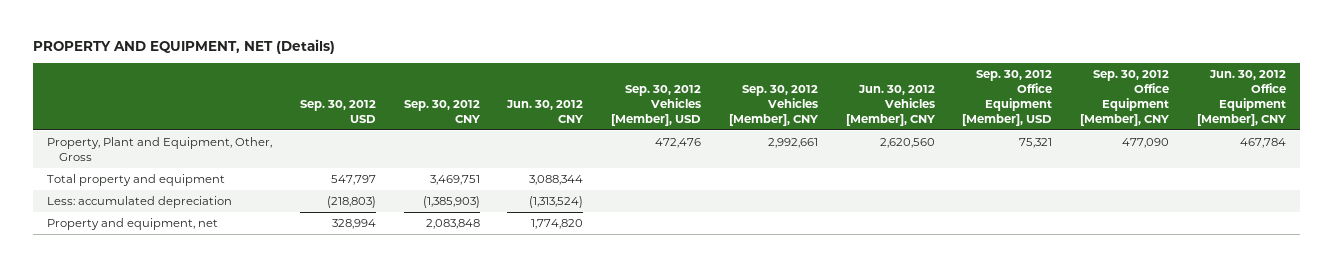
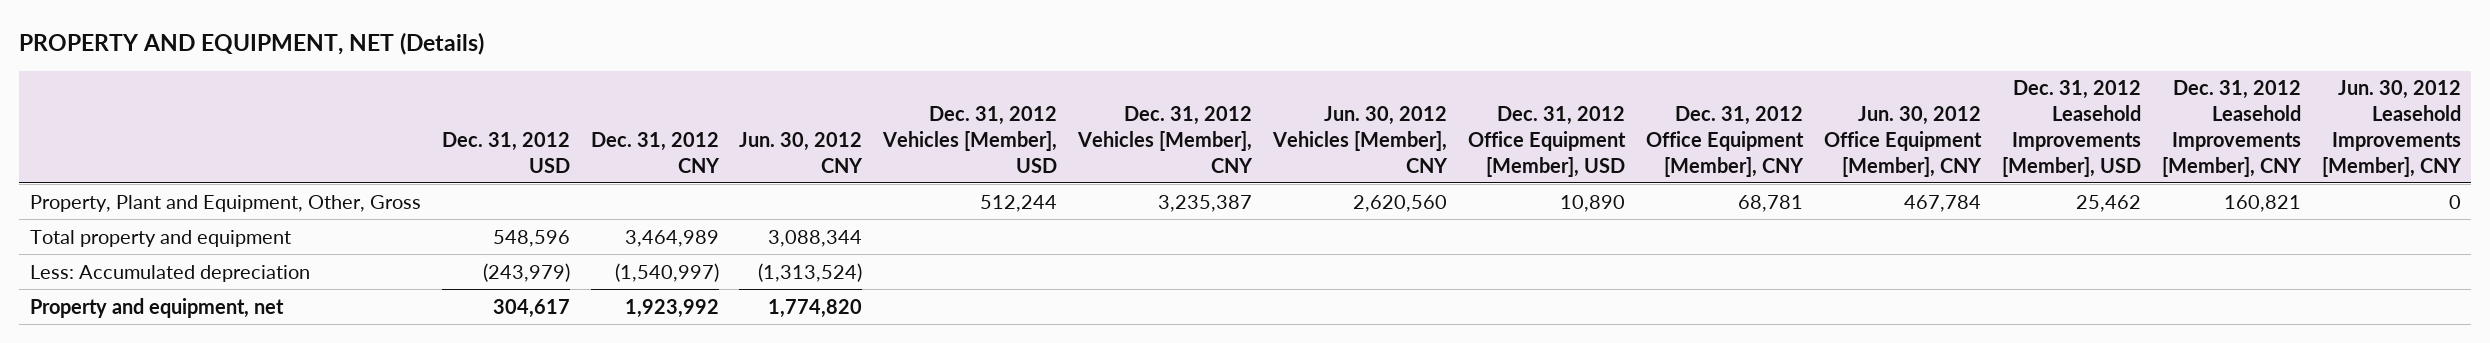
[299,99,376,123] Sep. 30, 2012 USD -> none
[403,99,480,123] Sep. 30, 2012 CNY -> none
[611,84,702,126] Sep. 30, 2012 Vehicles [Member], USD -> none
[728,84,818,126] Sep. 30, 2012 Vehicles [Member], CNY -> none
[962,69,1053,126] Sep. 30, 2012 Office Equipment [Member], USD -> none
[1080,69,1170,126] Sep. 30, 2012 Office Equipment [Member], CNY -> none
none -> [441,131,570,173] Dec. 31, 2012 USD
none -> [590,131,720,173] Dec. 31, 2012 CNY
none -> [882,106,1058,173] Dec. 31, 2012 Vehicles [Member], USD
none -> [1077,106,1254,173] Dec. 31, 2012 Vehicles [Member], CNY
none -> [1468,106,1627,177] Dec. 31, 2012 Office Equipment [Member], USD
none -> [1646,106,1805,177] Dec. 31, 2012 Office Equipment [Member], CNY
none -> [2001,80,2141,177] Dec. 31, 2012 Leasehold Improvements [Member], USD
none -> [2161,80,2302,177] Dec. 31, 2012 Leasehold Improvements [Member], CNY
none -> [2321,80,2462,177] Jun. 30, 2012 Leasehold Improvements [Member], CNY
[47,195,233,208] Less: accumulated depreciation -> [29,264,310,282] Less: Accumulated depreciation

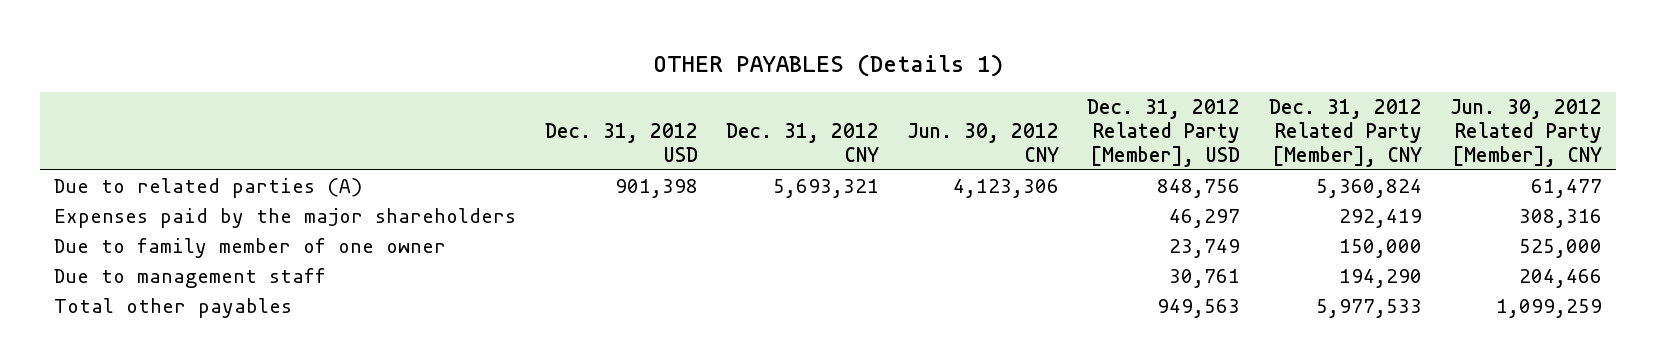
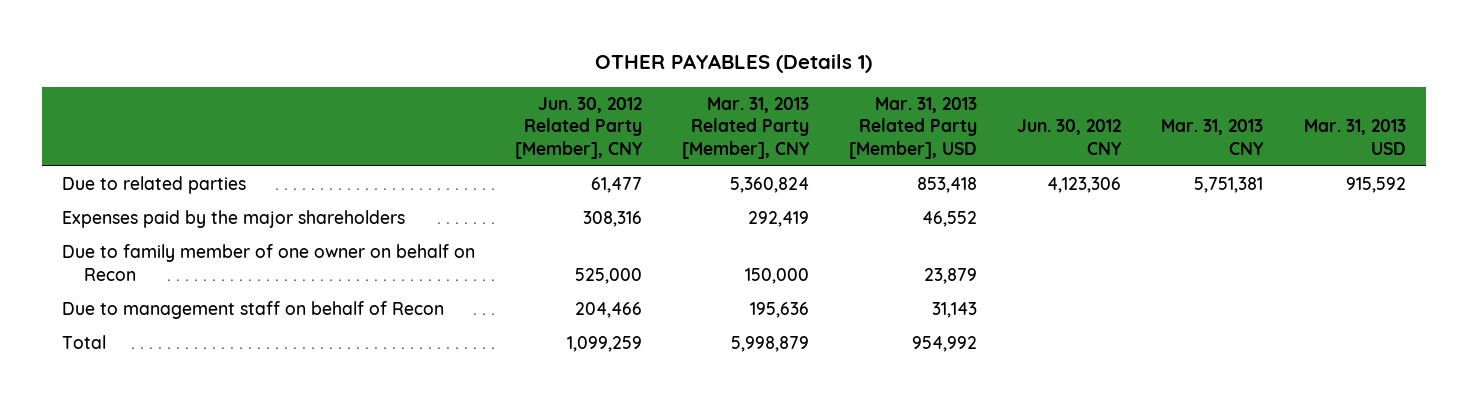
[544,123,698,162] Dec. 31, 2012 USD -> none
[725,123,879,162] Dec. 31, 2012 CNY -> none
[1087,99,1241,167] Dec. 31, 2012 Related Party [Member], USD -> none
[1268,99,1422,167] Dec. 31, 2012 Related Party [Member], CNY -> none
none -> [682,97,811,159] Mar. 31, 2013 Related Party [Member], CNY
none -> [849,97,978,159] Mar. 31, 2013 Related Party [Member], USD
none -> [1161,119,1265,155] Mar. 31, 2013 CNY
none -> [1303,119,1406,155] Mar. 31, 2013 USD
[54,178,363,199] Due to related parties (A) -> [61,176,246,195] Due to related parties
[54,238,447,259] Due to family member of one owner -> [61,244,475,281] Due to family member of one owner on behalf on Recon
[54,268,327,289] Due to management staff -> [61,301,444,320] Due to management staff on behalf of Recon
[54,298,293,319] Total other payables -> [61,335,106,350] Total

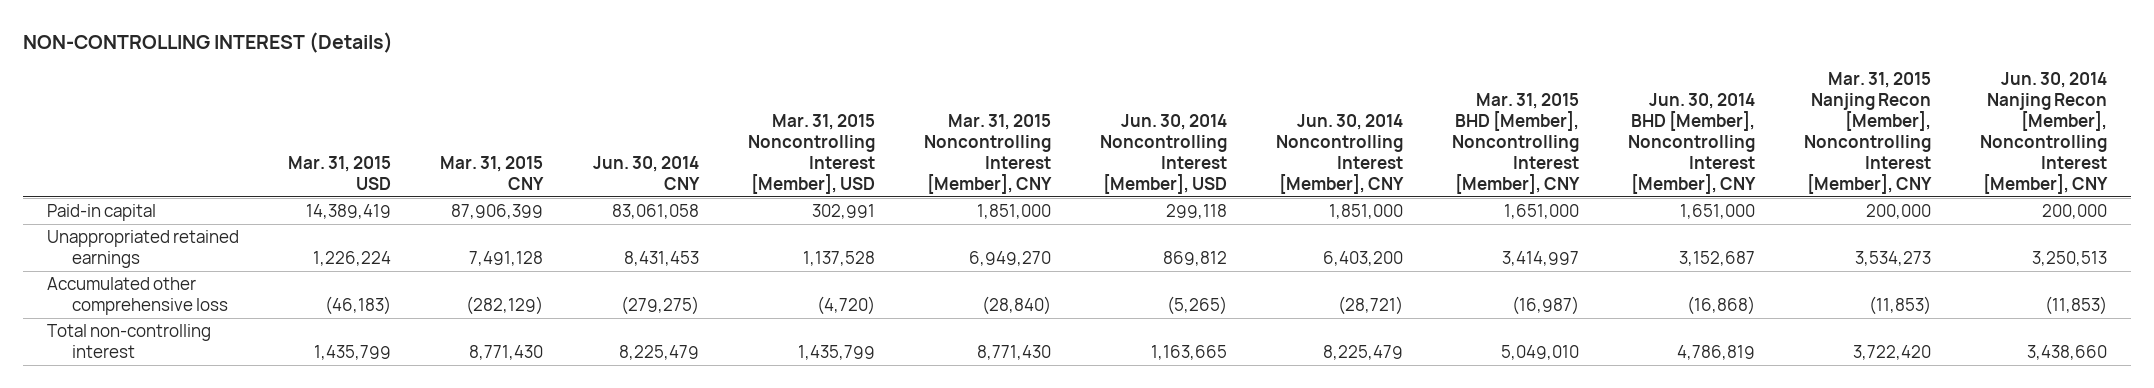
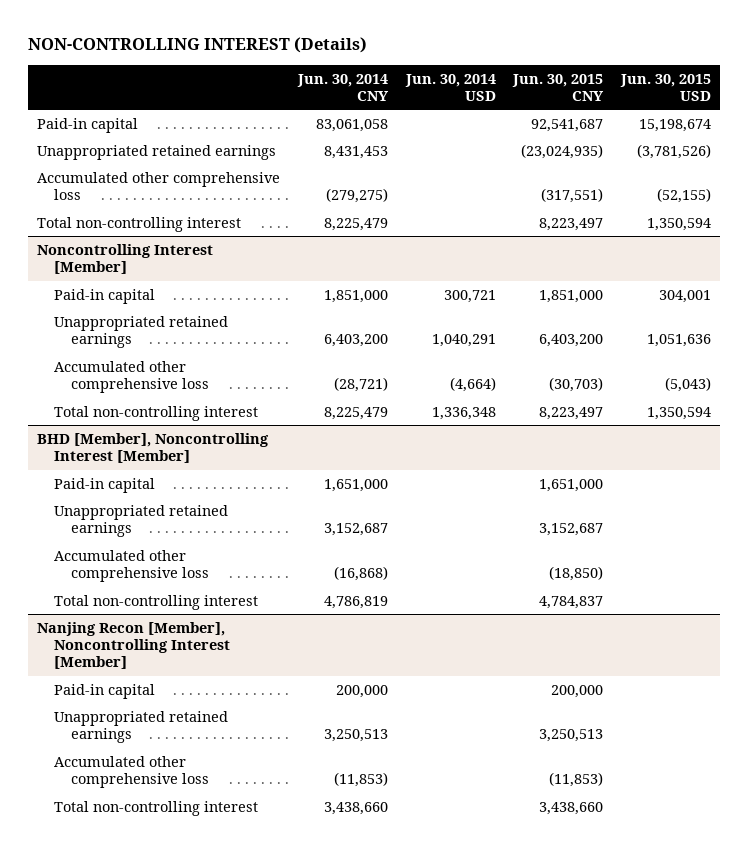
[288,155,392,190] Mar. 31, 2015 USD -> none
[440,155,545,190] Mar. 31, 2015 CNY -> none
[747,113,875,194] Mar. 31, 2015 Noncontrolling Interest [Member], USD -> none
[923,113,1052,194] Mar. 31, 2015 Noncontrolling Interest [Member], CNY -> none
[1099,113,1227,194] Jun. 30, 2014 Noncontrolling Interest [Member], USD -> none
[1275,113,1404,194] Jun. 30, 2014 Noncontrolling Interest [Member], CNY -> none
[1451,92,1580,194] Mar. 31, 2015 BHD [Member], Noncontrolling Interest [Member], CNY -> none
[1627,92,1756,194] Jun. 30, 2014 BHD [Member], Noncontrolling Interest [Member], CNY -> none
[1803,71,1932,194] Mar. 31, 2015 Nanjing Recon [Member], Noncontrolling Interest [Member], CNY -> none
[1979,71,2108,194] Jun. 30, 2014 Nanjing Recon [Member], Noncontrolling Interest [Member], CNY -> none
none -> [404,73,496,101] Jun. 30, 2014 USD
none -> [512,73,605,101] Jun. 30, 2015 CNY
none -> [620,73,712,101] Jun. 30, 2015 USD
none -> [37,243,214,274] Noncontrolling Interest [Member]
none -> [54,288,156,304] Paid-in capital
none -> [54,315,229,348] Unappropriated retained earnings
none -> [54,360,210,393] Accumulated other comprehensive loss
none -> [54,405,259,421] Total non-controlling interest
none -> [37,432,270,463] BHD [Member], Noncontrolling Interest [Member]
none -> [54,477,156,493] Paid-in capital
none -> [54,504,229,537] Unappropriated retained earnings
none -> [54,549,210,582] Accumulated other comprehensive loss
none -> [54,594,259,610] Total non-controlling interest
none -> [37,621,231,670] Nanjing Recon [Member], Noncontrolling Interest [Member]
none -> [54,683,156,699] Paid-in capital
none -> [54,710,229,743] Unappropriated retained earnings
none -> [54,755,210,788] Accumulated other comprehensive loss
none -> [54,800,259,816] Total non-controlling interest

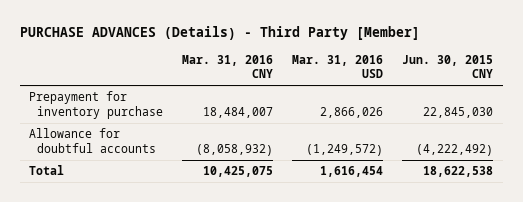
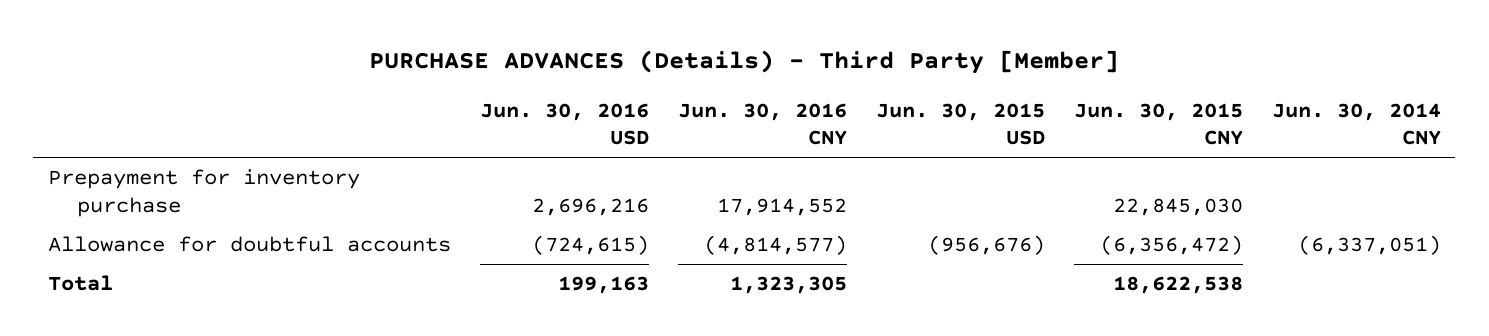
[182,54,274,79] Mar. 31, 2016 CNY -> none
[292,54,384,79] Mar. 31, 2016 USD -> none
none -> [479,102,649,146] Jun. 30, 2016 USD
none -> [677,102,847,146] Jun. 30, 2016 CNY
none -> [875,102,1045,146] Jun. 30, 2015 USD
none -> [1271,102,1441,146] Jun. 30, 2014 CNY
[416,143,494,156] (4,222,492) -> [1099,235,1243,256] (6,356,472)

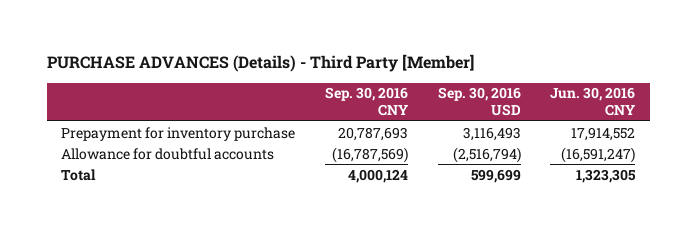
[479,102,649,146] Jun. 30, 2016 USD -> none
[875,102,1045,146] Jun. 30, 2015 USD -> none
[1073,102,1243,146] Jun. 30, 2015 CNY -> none
[1271,102,1441,146] Jun. 30, 2014 CNY -> none
none -> [324,87,409,117] Sep. 30, 2016 CNY
none -> [437,87,521,117] Sep. 30, 2016 USD
[703,235,847,256] (4,814,577) -> [561,146,636,163] (16,591,247)

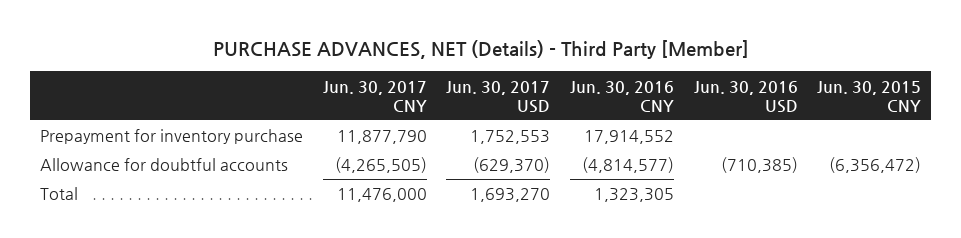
[46,54,474,73] PURCHASE ADVANCES (Details) - Third Party [Member] -> [212,40,749,60] PURCHASE ADVANCES, NET (Details) - Third Party [Member]
[324,87,409,117] Sep. 30, 2016 CNY -> none
[437,87,521,117] Sep. 30, 2016 USD -> none
none -> [322,80,427,112] Jun. 30, 2017 CNY
none -> [446,80,551,113] Jun. 30, 2017 USD
none -> [693,80,798,113] Jun. 30, 2016 USD
none -> [817,80,922,112] Jun. 30, 2015 CNY
[561,146,636,163] (16,591,247) -> [581,157,674,174] (4,814,577)

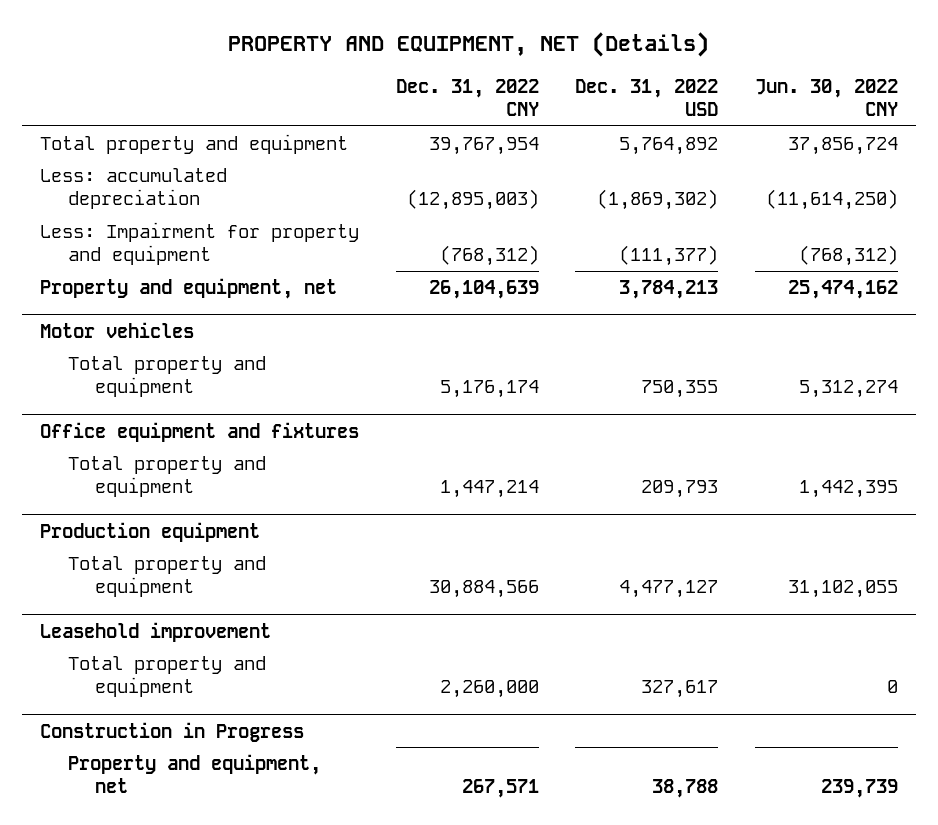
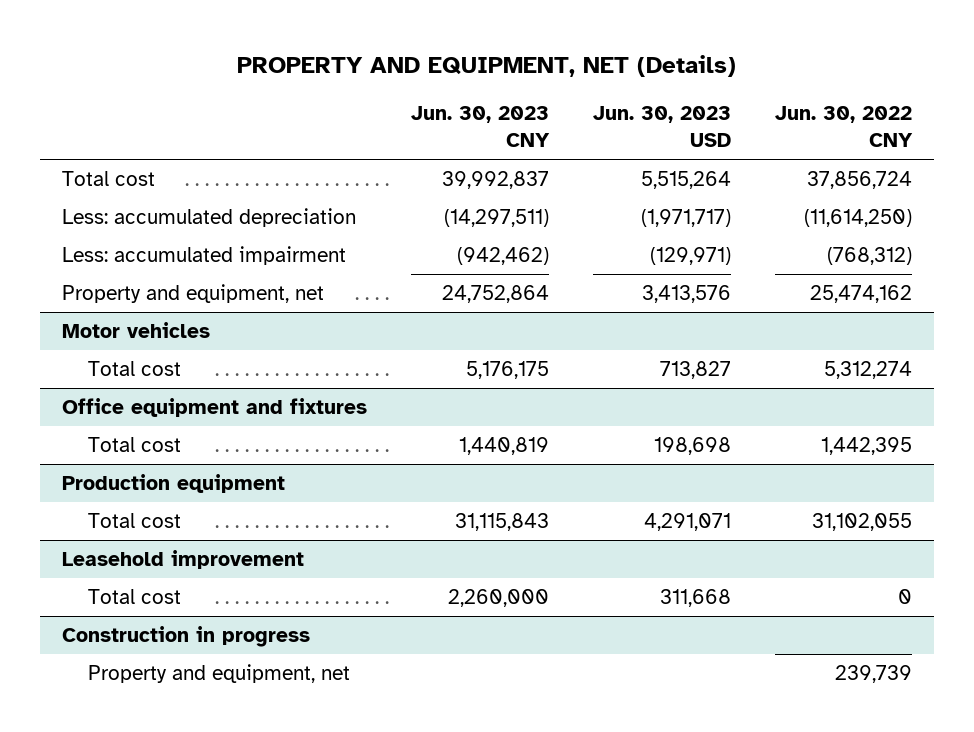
[395,78,539,117] Dec. 31, 2022 CNY -> none
[575,78,719,117] Dec. 31, 2022 USD -> none
none -> [411,106,551,147] Jun. 30, 2023 CNY
none -> [593,106,732,147] Jun. 30, 2023 USD
[40,133,349,154] Total property and equipment -> [62,171,156,187] Total cost
[40,221,360,266] Less: Impairment for property and equipment -> [62,246,347,266] Less: accumulated impairment
[67,355,266,398] Total property and equipment -> [87,361,181,377] Total cost
[67,455,266,498] Total property and equipment -> [87,437,181,453] Total cost
[67,555,266,598] Total property and equipment -> [87,513,181,529] Total cost
[67,655,266,698] Total property and equipment -> [87,589,181,605] Total cost
[40,721,305,742] Construction in Progress -> [62,626,311,648] Construction in progress

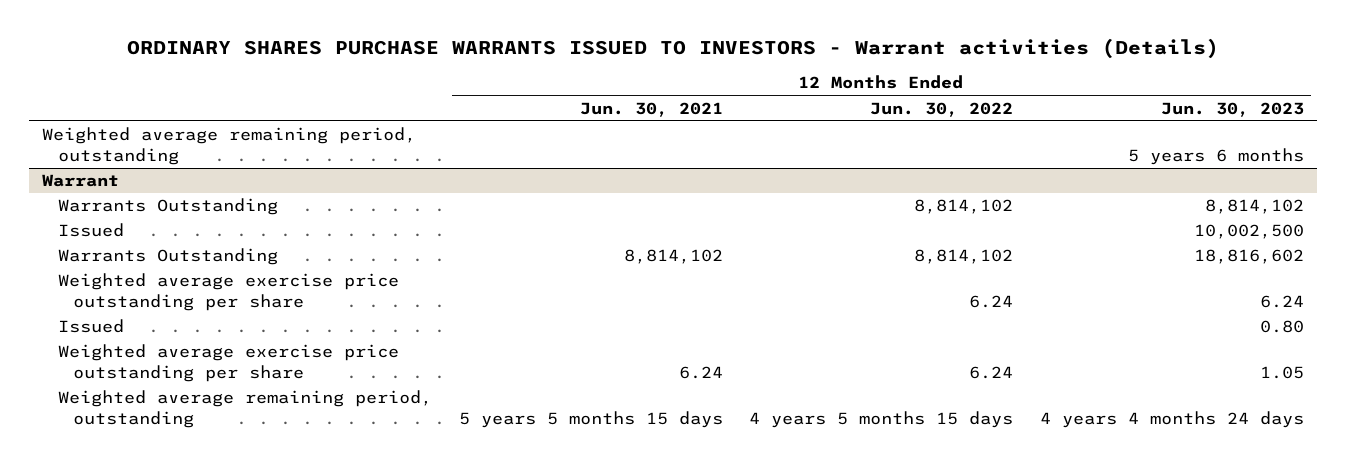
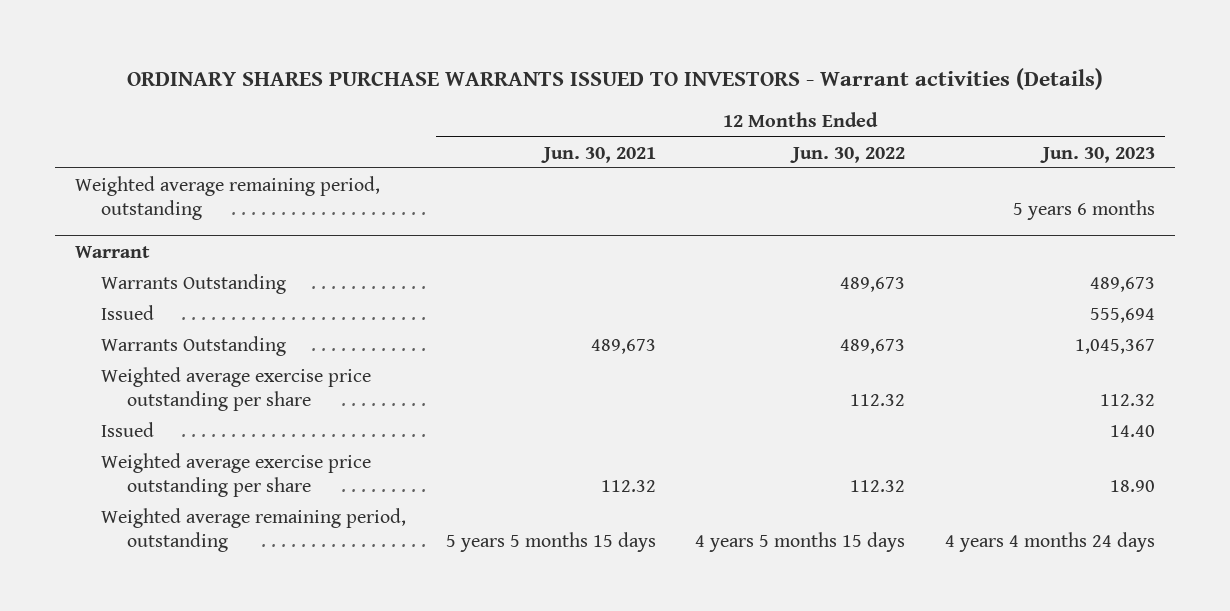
[914,199,1014,215] 8,814,102 -> [840,276,906,292] 489,673
[1205,199,1305,215] 8,814,102 -> [1089,276,1155,292] 489,673
[1194,224,1305,240] 10,002,500 -> [1089,307,1155,323] 555,694
[623,249,723,265] 8,814,102 -> [590,338,656,354] 489,673
[914,249,1014,265] 8,814,102 -> [840,338,906,354] 489,673
[1194,249,1305,265] 18,816,602 -> [1074,338,1155,354] 1,045,367
[969,294,1014,308] 6.24 -> [850,393,906,406] 112.32
[1260,294,1305,308] 6.24 -> [1099,393,1155,406] 112.32
[1260,320,1305,334] 0.80 -> [1109,424,1155,437] 14.40
[678,365,723,379] 6.24 -> [600,479,656,492] 112.32
[969,365,1014,379] 6.24 -> [850,479,906,492] 112.32
[1260,365,1305,379] 1.05 -> [1109,479,1155,492] 18.90

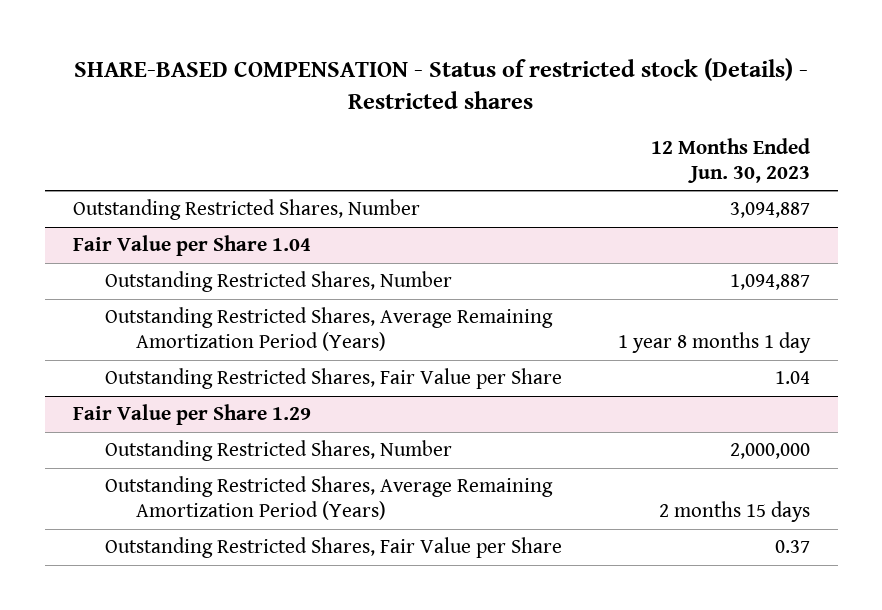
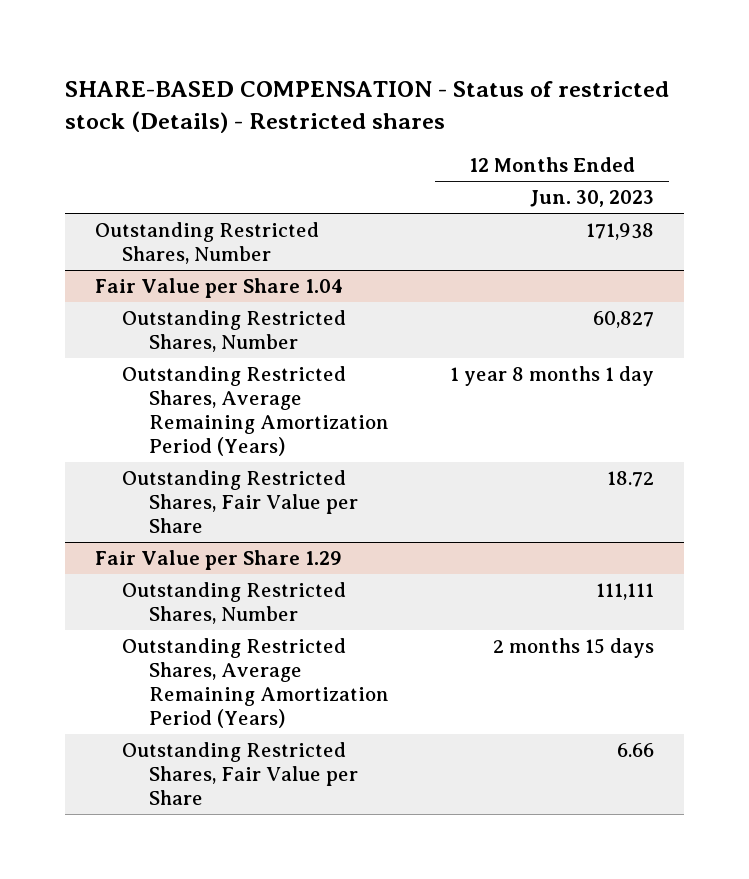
[729,202,810,219] 3,094,887 -> [585,223,654,241] 171,938
[729,274,810,291] 1,094,887 -> [592,311,654,329] 60,827
[774,371,810,385] 1.04 -> [606,471,654,488] 18.72
[729,443,810,460] 2,000,000 -> [595,583,654,601] 111,111
[774,540,810,554] 0.37 -> [616,743,654,758] 6.66

